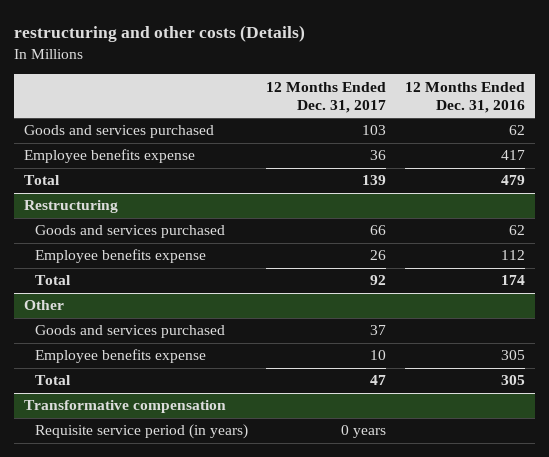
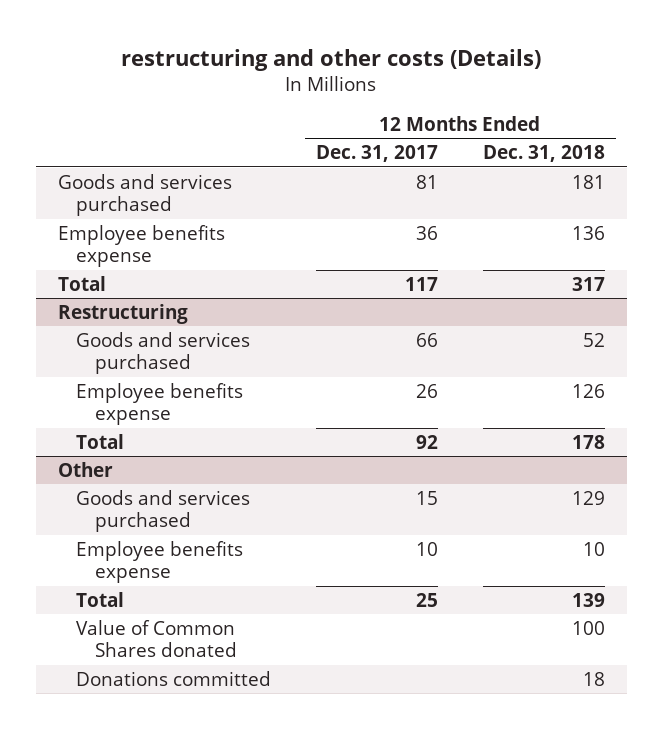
[405,81,526,114] 12 Months Ended Dec. 31, 2016 -> none
none -> [482,145,605,163] Dec. 31, 2018
[362,125,387,136] 103 -> [415,174,438,189] 81
[362,175,387,186] 139 -> [404,276,438,291] 117
[370,325,387,336] 37 -> [415,490,438,505] 15
[23,400,226,414] Transformative compensation -> none
[34,424,248,440] Requisite service period (in years) -> none
[370,375,387,386] 47 -> [415,592,438,607] 25
none -> [76,619,237,658] Value of Common Shares donated
none -> [76,670,272,686] Donations committed

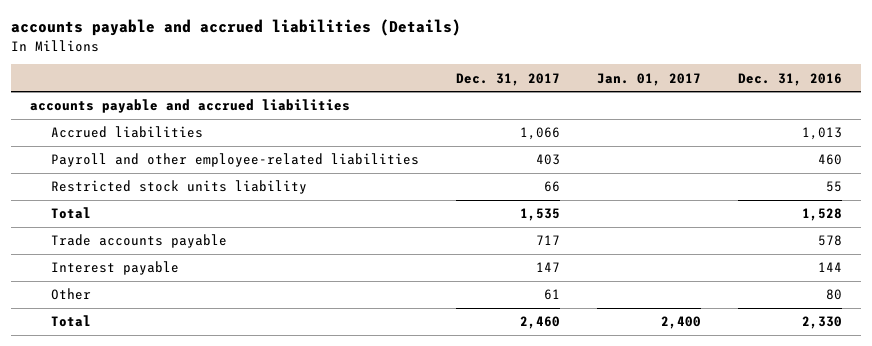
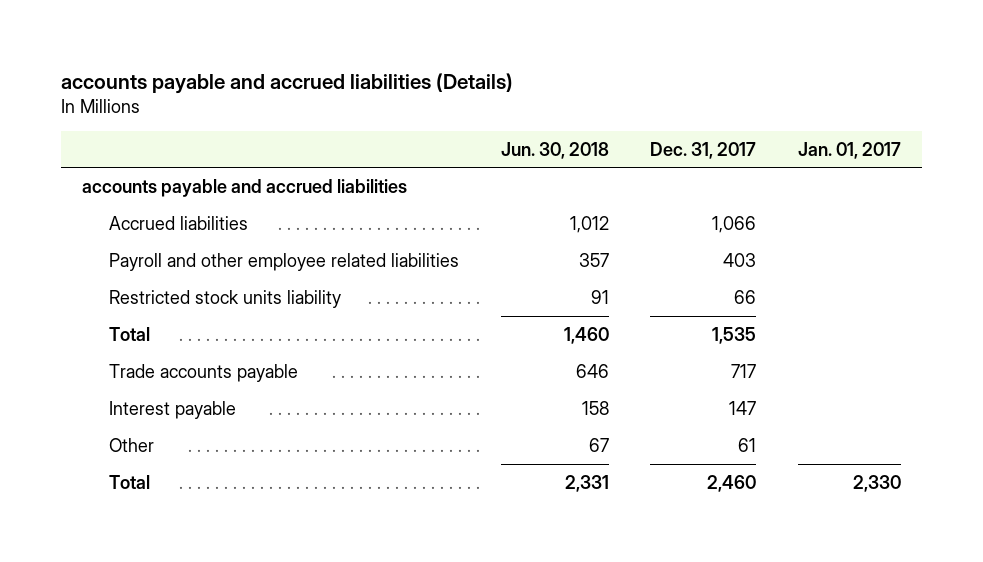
[738,72,843,86] Dec. 31, 2016 -> none
none -> [500,141,609,159] Jun. 30, 2018
[51,153,420,168] Payroll and other employee-related liabilities -> [108,252,459,271] Payroll and other employee related liabilities
[661,316,702,330] 2,400 -> [852,474,901,492] 2,330

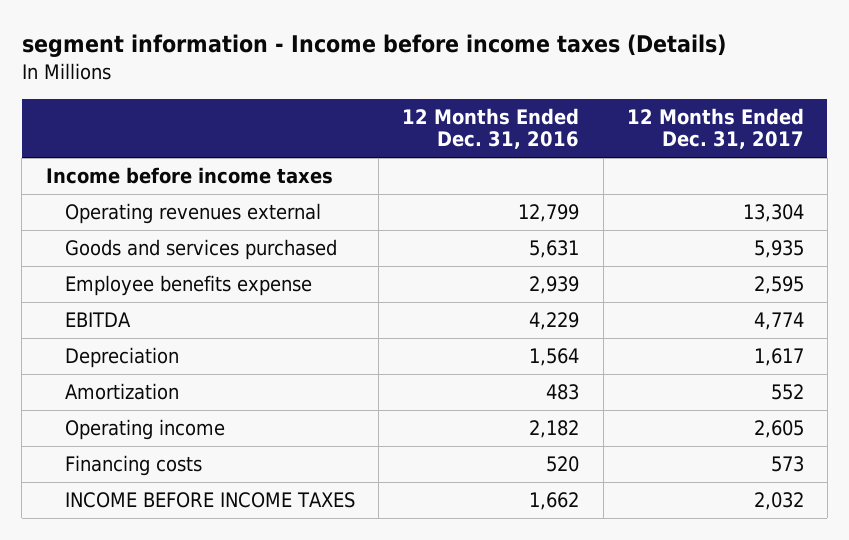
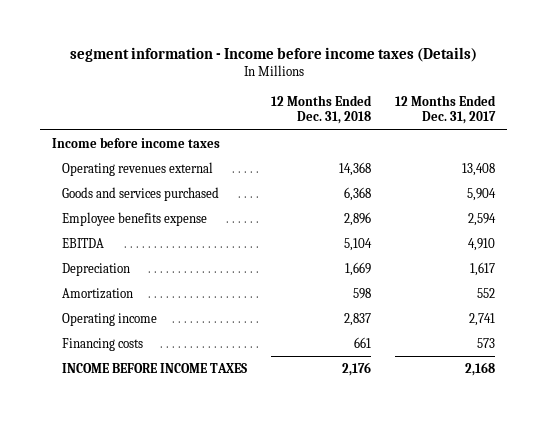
[402,107,580,150] 12 Months Ended Dec. 31, 2016 -> none
none -> [271,94,373,125] 12 Months Ended Dec. 31, 2018
[742,204,804,223] 13,304 -> [462,163,496,177] 13,408
[753,240,804,259] 5,935 -> [467,188,497,202] 5,904
[753,276,804,295] 2,595 -> [468,213,497,227] 2,594
[753,312,804,331] 4,774 -> [468,238,496,252] 4,910
[753,420,804,439] 2,605 -> [469,313,496,327] 2,741
[753,492,804,511] 2,032 -> [465,362,496,377] 2,168

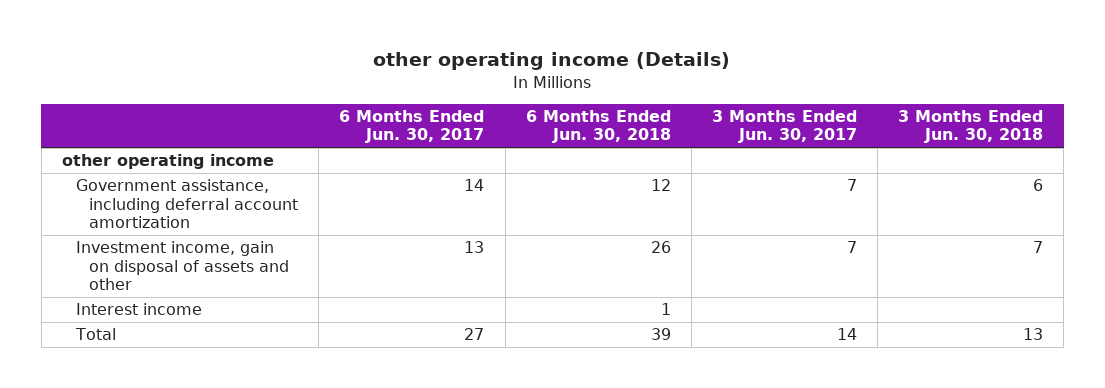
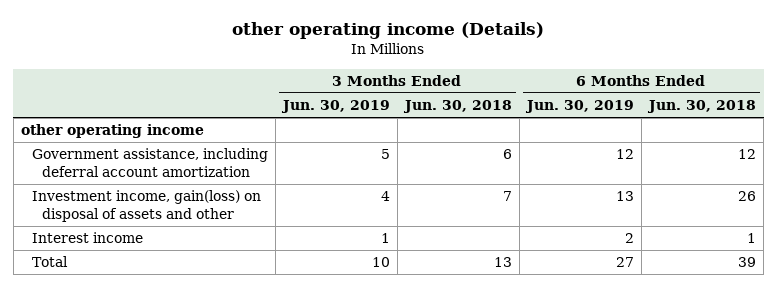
[339,110,485,144] 6 Months Ended Jun. 30, 2017 -> none
[711,110,857,144] 3 Months Ended Jun. 30, 2017 -> none
none -> [280,100,390,114] Jun. 30, 2019
none -> [524,100,634,114] Jun. 30, 2019
[75,241,290,291] Investment income, gain on disposal of assets and other -> [31,190,261,223] Investment income, gain(loss) on disposal of assets and other

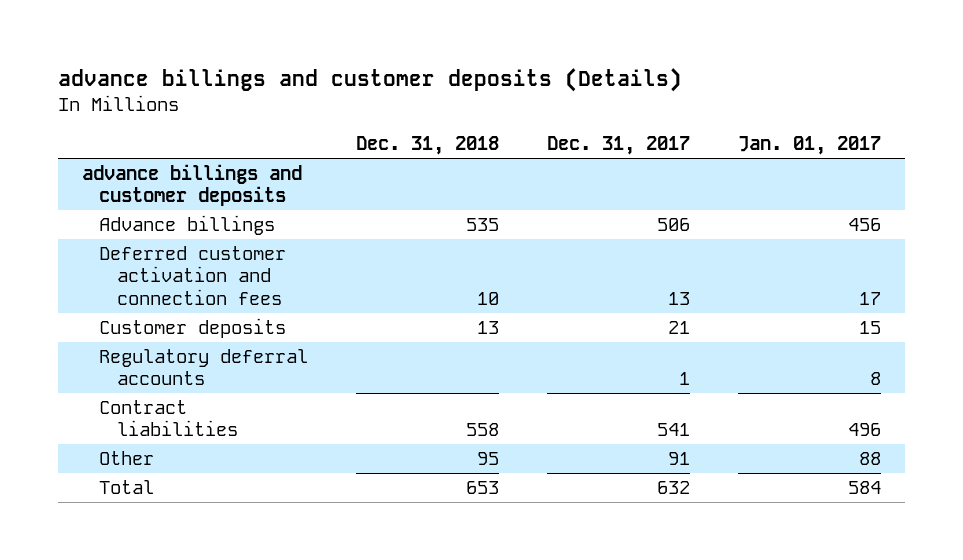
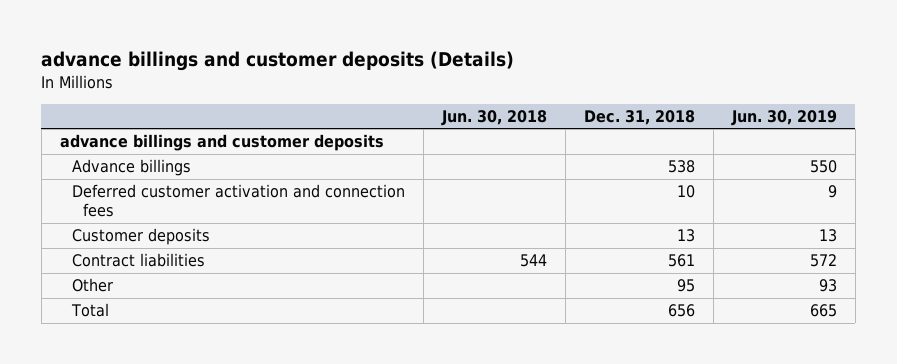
[547,136,691,156] Dec. 31, 2017 -> none
[737,136,881,156] Jan. 01, 2017 -> none
none -> [440,110,547,127] Jun. 30, 2018
none -> [730,110,837,127] Jun. 30, 2019
[466,217,500,231] 535 -> [667,160,695,174] 538
[99,348,309,386] Regulatory deferral accounts -> none
[466,423,500,437] 558 -> [667,254,695,268] 561
[466,480,500,494] 653 -> [667,304,695,318] 656

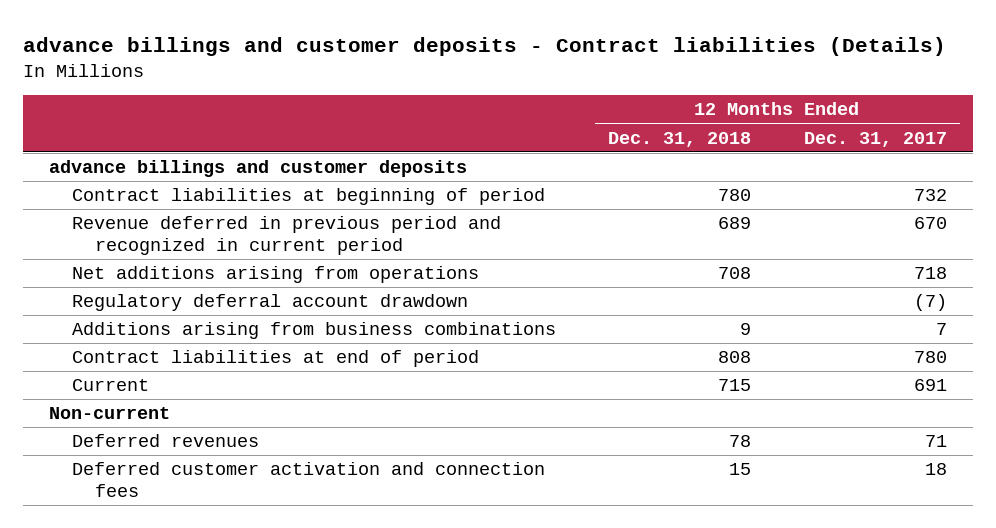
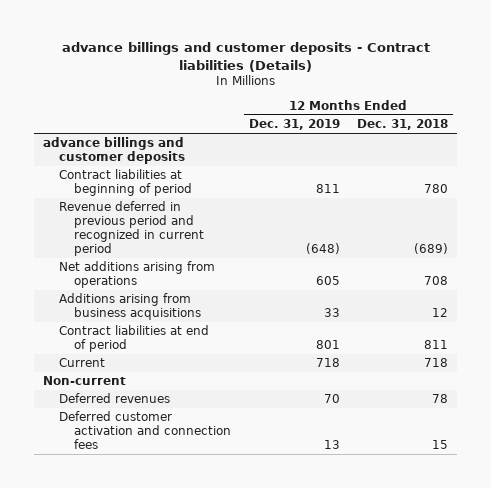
[803,131,947,147] Dec. 31, 2017 -> none
none -> [248,119,340,131] Dec. 31, 2019
[718,217,752,230] 689 -> [414,242,449,254] (689)
[72,294,469,312] Regulatory deferral account drawdown -> none
[72,322,557,340] Additions arising from business combinations -> [58,293,201,321] Additions arising from business acquisitions
[740,323,752,336] 9 -> [432,308,449,318] 12
[718,351,752,364] 808 -> [424,340,449,350] 811
[718,379,752,392] 715 -> [424,358,449,368] 718

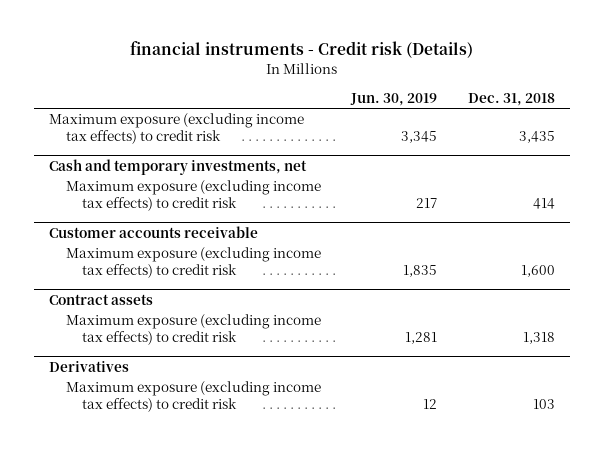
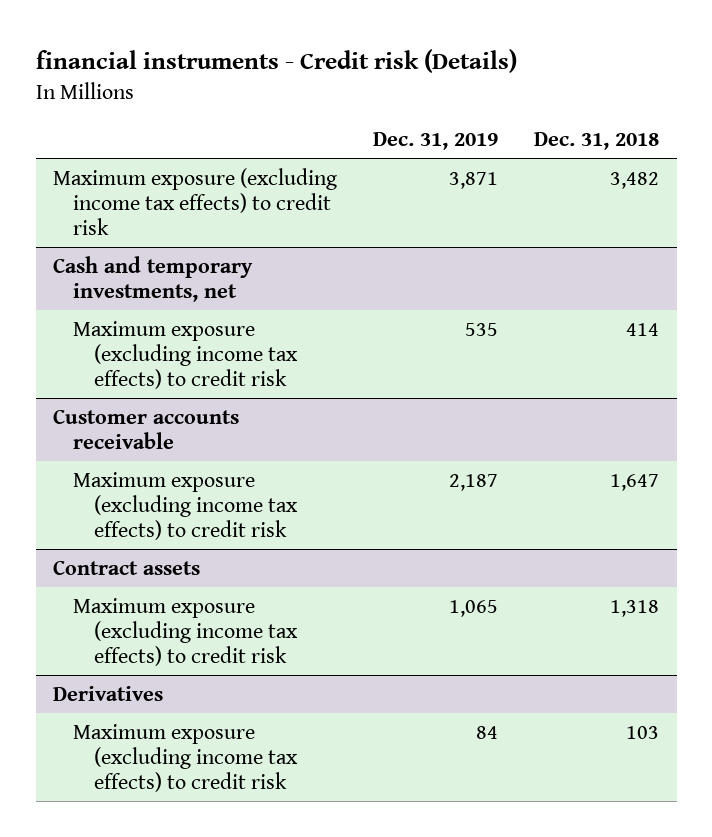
[350,92,438,106] Jun. 30, 2019 -> none
none -> [373,131,499,150] Dec. 31, 2019
[518,131,555,144] 3,435 -> [609,171,659,189] 3,482
[520,265,555,278] 1,600 -> [609,473,659,491] 1,647

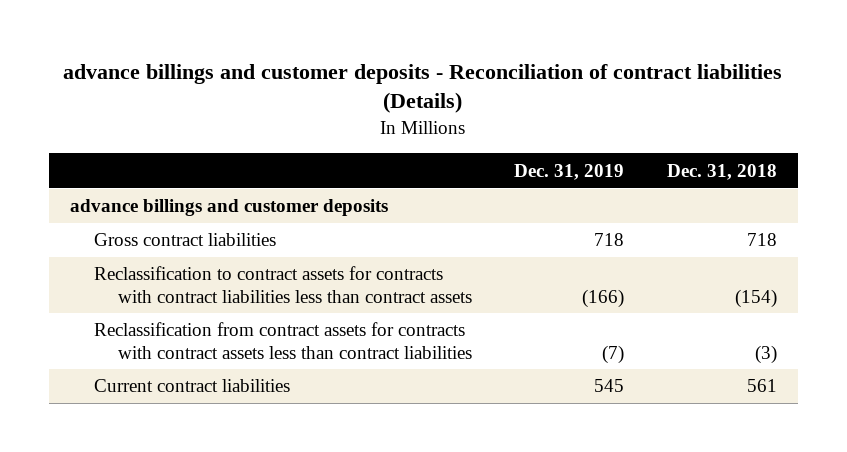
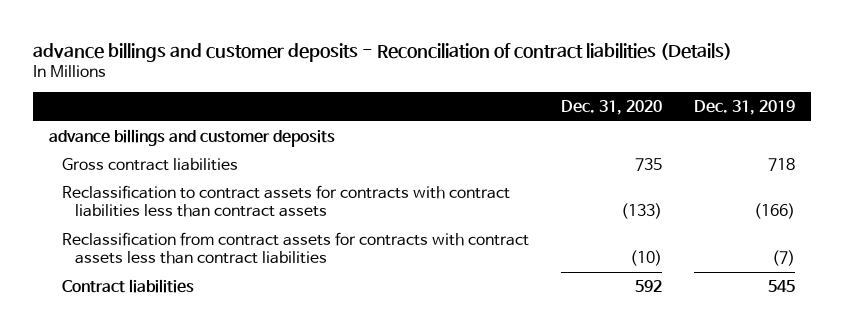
[666,163,777,180] Dec. 31, 2018 -> none
none -> [561,100,663,116] Dec. 31, 2020
[94,379,291,393] Current contract liabilities -> [62,278,195,293] Contract liabilities

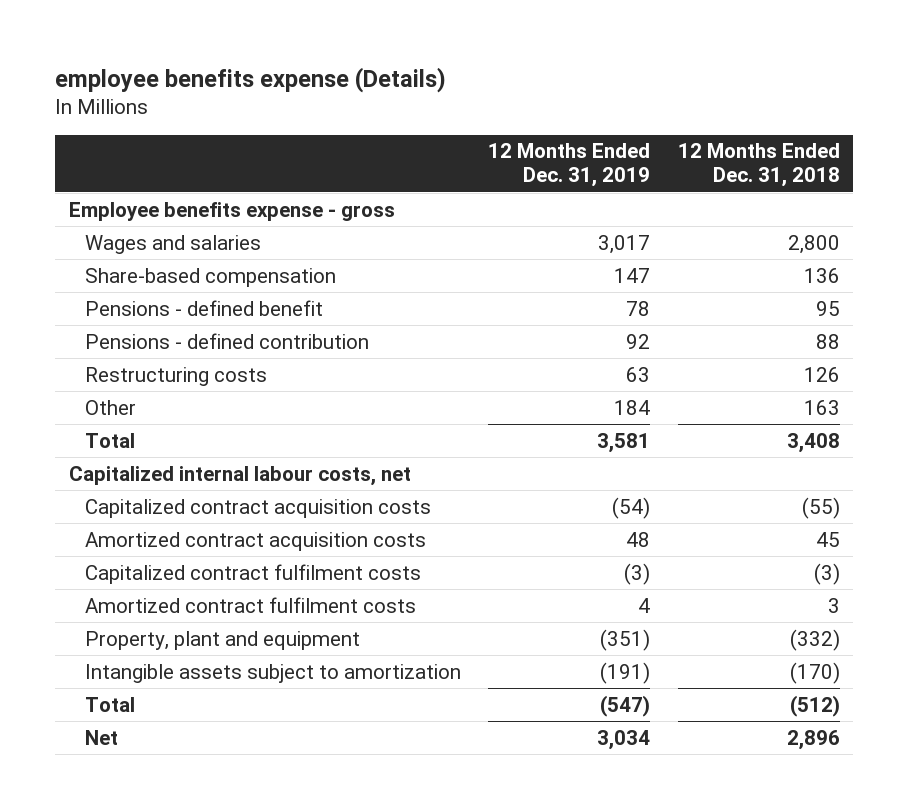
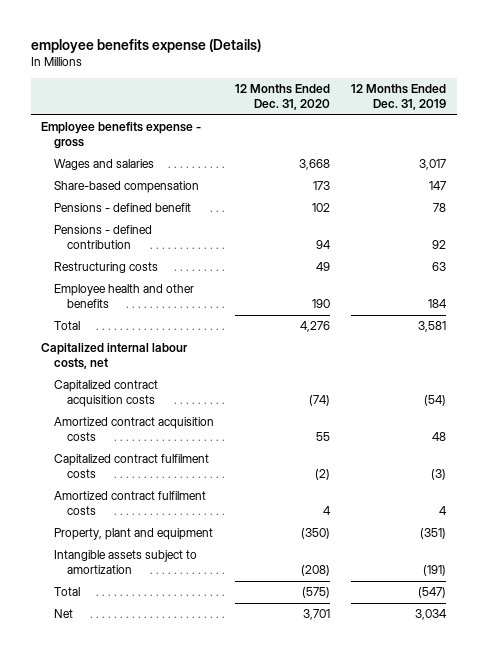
[677,143,840,188] 12 Months Ended Dec. 31, 2018 -> none
none -> [235,84,331,111] 12 Months Ended Dec. 31, 2020
[85,399,137,415] Other -> [54,284,195,309] Employee health and other benefits

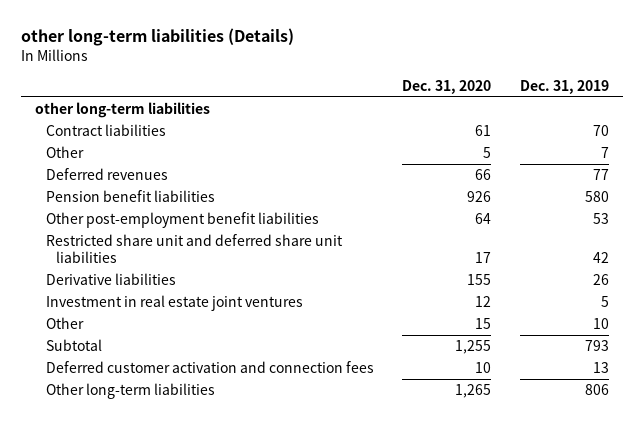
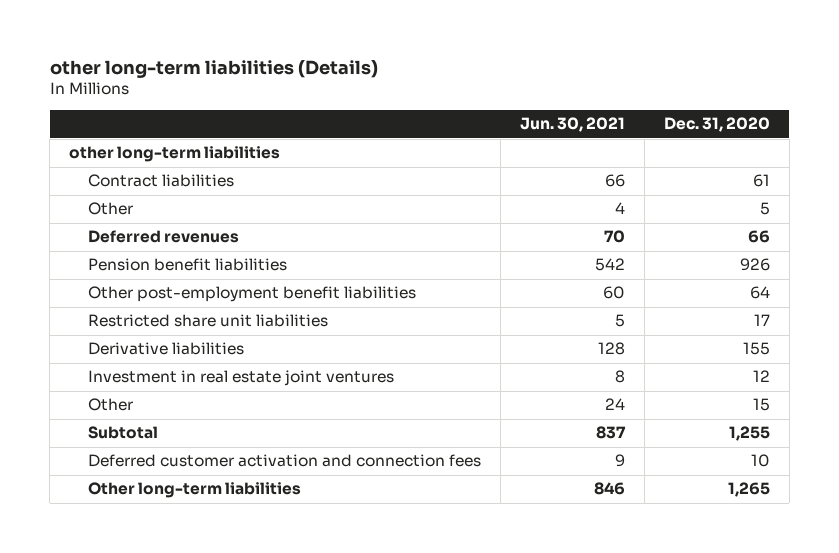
[520,79,610,94] Dec. 31, 2019 -> none
none -> [520,117,626,133] Jun. 30, 2021
[45,234,343,264] Restricted share unit and deferred share unit liabilities -> [88,314,329,328] Restricted share unit liabilities

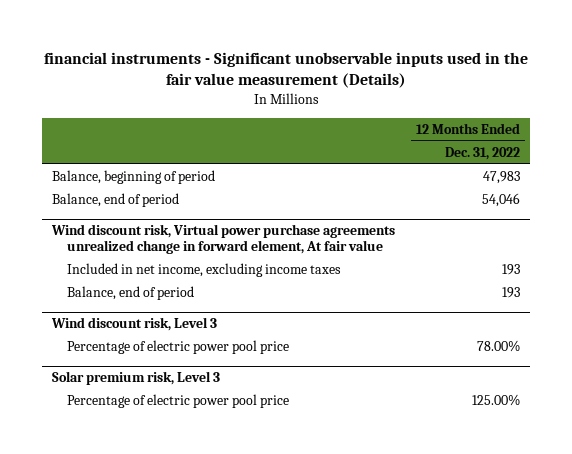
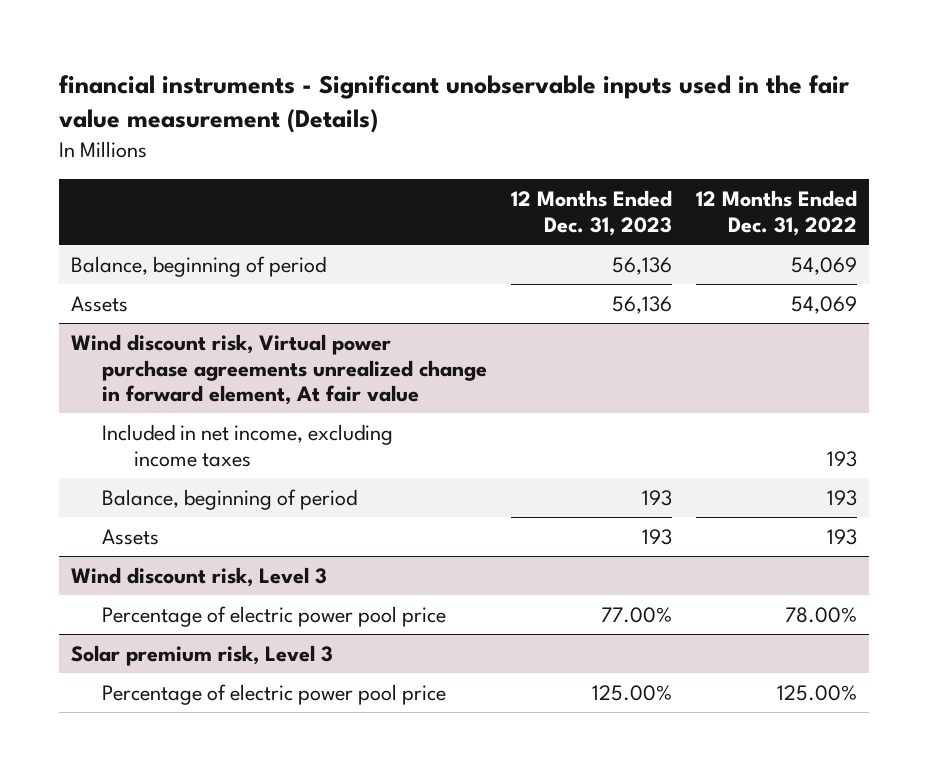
none -> [511,190,673,236] 12 Months Ended Dec. 31, 2023
[52,193,180,208] Balance, end of period -> none
[482,171,520,185] 47,983 -> [791,256,858,275] 54,069
none -> [70,295,128,312] Assets
[67,286,195,301] Balance, end of period -> [102,488,358,510] Balance, beginning of period
none -> [102,528,160,545] Assets

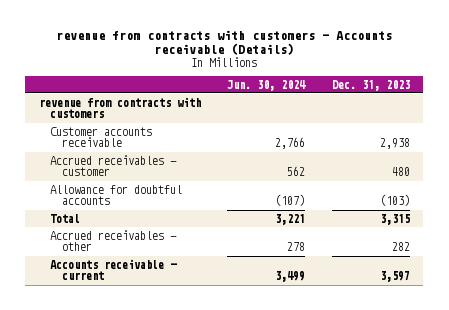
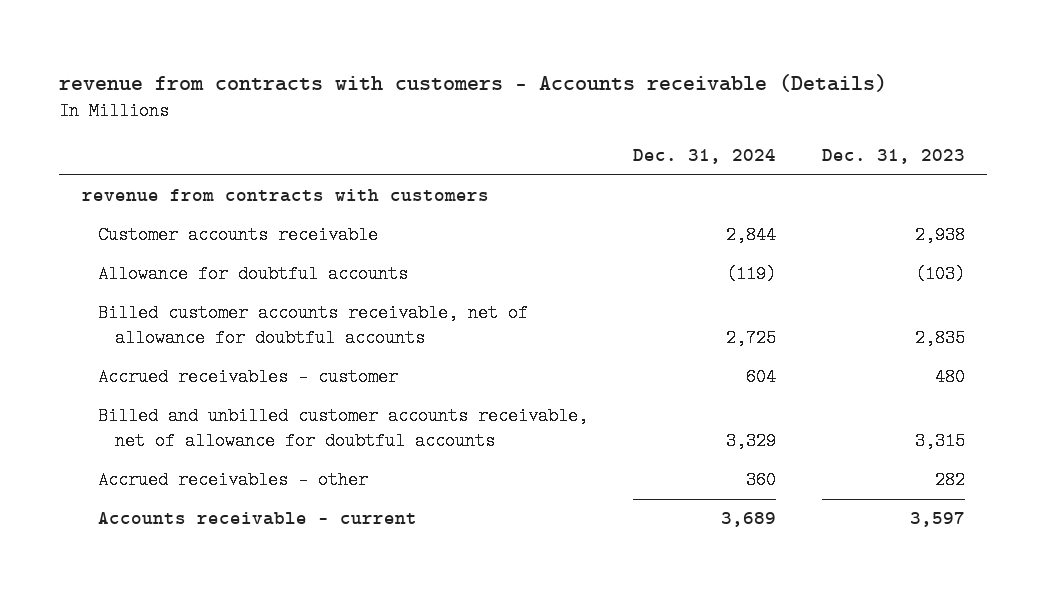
[227,79,307,91] Jun. 30, 2024 -> none
none -> [633,149,777,165] Dec. 31, 2024
none -> [98,304,529,348] Billed customer accounts receivable, net of allowance for doubtful accounts
[50,154,178,177] Accrued receivables - customer -> [98,368,399,387] Accrued receivables - customer
[50,213,81,223] Total -> [98,407,589,451] Billed and unbilled customer accounts receivable, net of allowance for doubtful accounts

